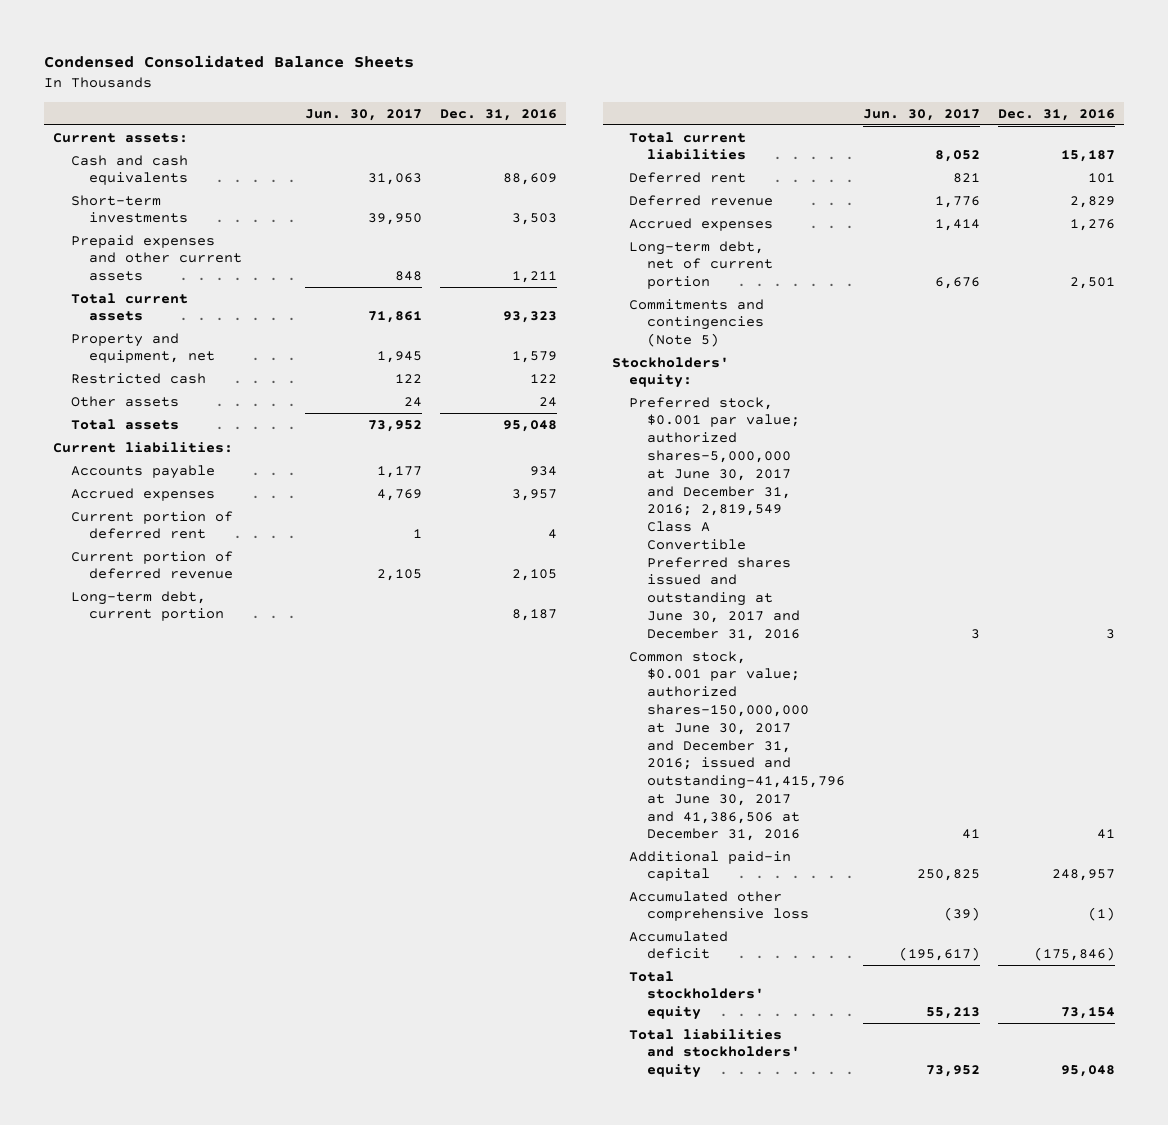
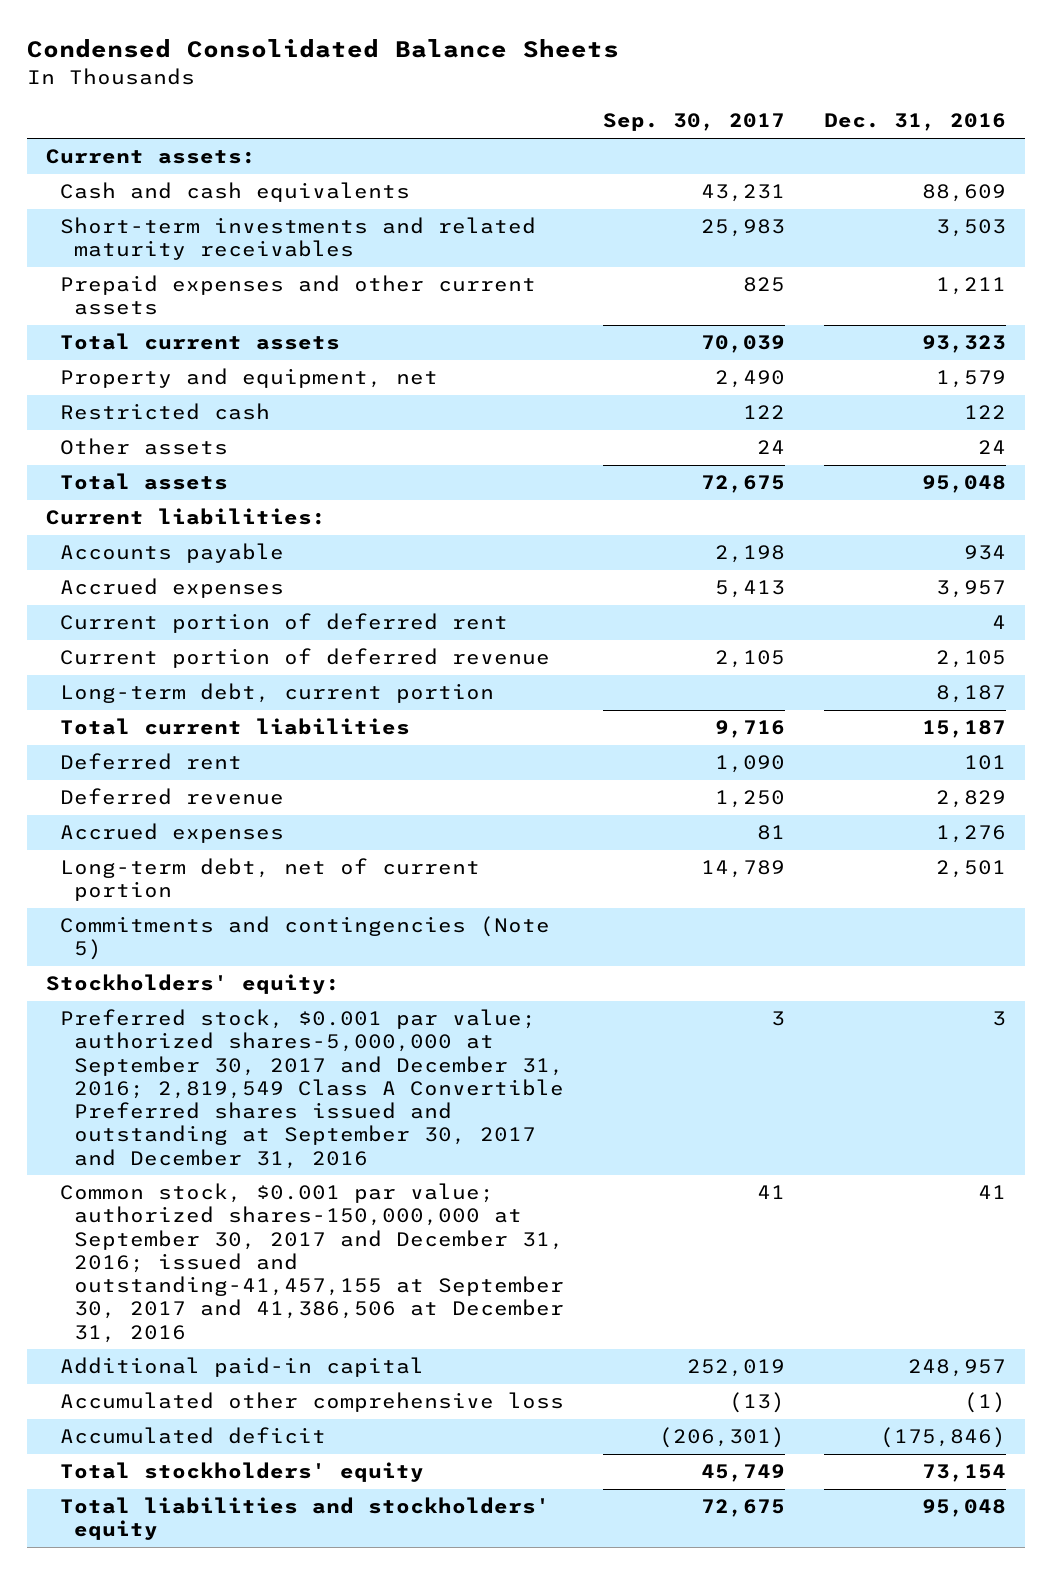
[304,108,422,121] Jun. 30, 2017 -> none
none -> [603,113,786,132] Sep. 30, 2017
[71,194,188,224] Short-term investments -> [60,217,537,261] Short-term investments and related maturity receivables
[629,396,801,641] Preferred stock, $0.001 par value; authorized shares-5,000,000 at June 30, 2017 and December 31, 2016; 2,819,549 Class A Convertible Preferred shares issued and outstanding at June 30, 2017 and December 31, 2016 -> [60,1009,565,1169] Preferred stock, $0.001 par value; authorized shares-5,000,000 at September 30, 2017 and December 31, 2016; 2,819,549 Class A Convertible Preferred shares issued and outstanding at September 30, 2017 and December 31, 2016
[629,650,846,842] Common stock, $0.001 par value; authorized shares-150,000,000 at June 30, 2017 and December 31, 2016; issued and outstanding-41,415,796 at June 30, 2017 and 41,386,506 at December 31, 2016 -> [60,1183,565,1343] Common stock, $0.001 par value; authorized shares-150,000,000 at September 30, 2017 and December 31, 2016; issued and outstanding-41,457,155 at September 30, 2017 and 41,386,506 at December 31, 2016

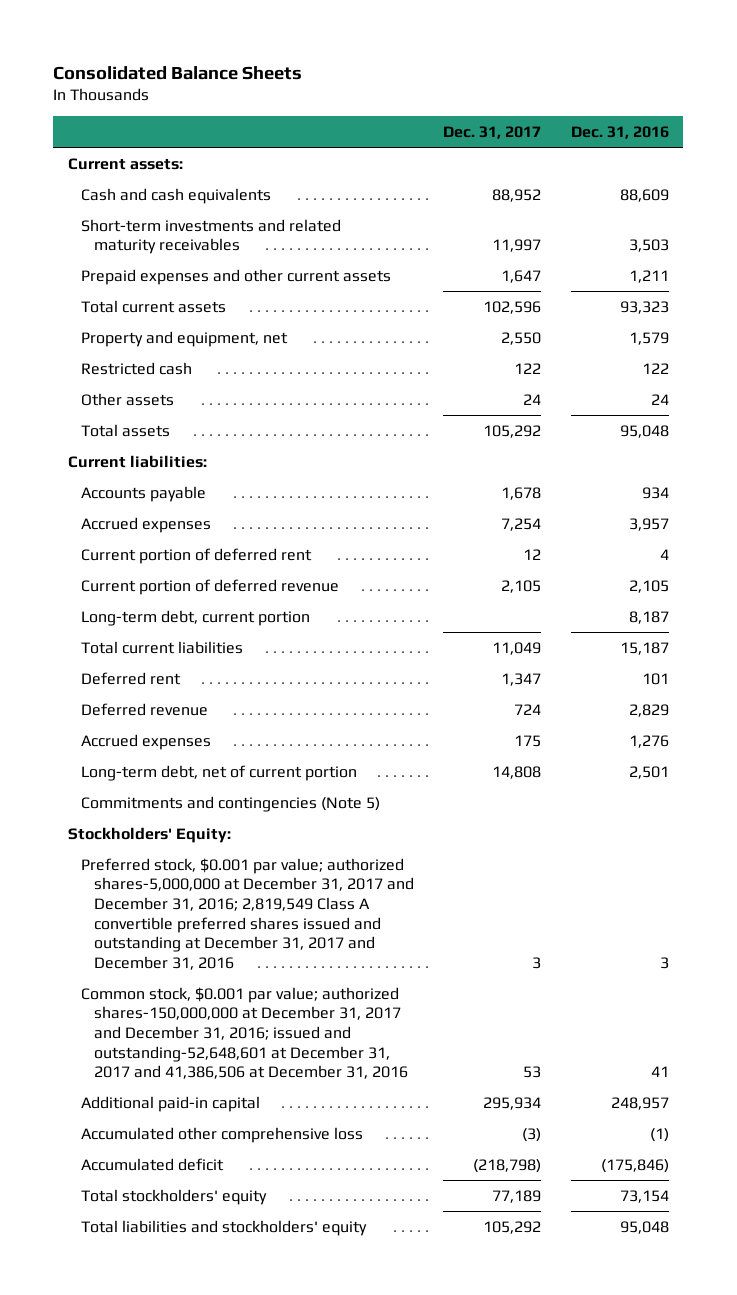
[26,39,619,59] Condensed Consolidated Balance Sheets -> [53,65,303,80] Consolidated Balance Sheets
[603,113,786,132] Sep. 30, 2017 -> none
none -> [443,126,542,140] Dec. 31, 2017
[46,974,341,995] Stockholders' equity: -> [68,826,232,843] Stockholders' Equity:
[60,1009,565,1169] Preferred stock, $0.001 par value; authorized shares-5,000,000 at September 30, 2017 and December 31, 2016; 2,819,549 Class A Convertible Preferred shares issued and outstanding at September 30, 2017 and December 31, 2016 -> [81,857,415,971] Preferred stock, $0.001 par value; authorized shares-5,000,000 at December 31, 2017 and December 31, 2016; 2,819,549 Class A convertible preferred shares issued and outstanding at December 31, 2017 and December 31, 2016
[60,1183,565,1343] Common stock, $0.001 par value; authorized shares-150,000,000 at September 30, 2017 and December 31, 2016; issued and outstanding-41,457,155 at September 30, 2017 and 41,386,506 at December 31, 2016 -> [81,986,409,1080] Common stock, $0.001 par value; authorized shares-150,000,000 at December 31, 2017 and December 31, 2016; issued and outstanding-52,648,601 at December 31, 2017 and 41,386,506 at December 31, 2016

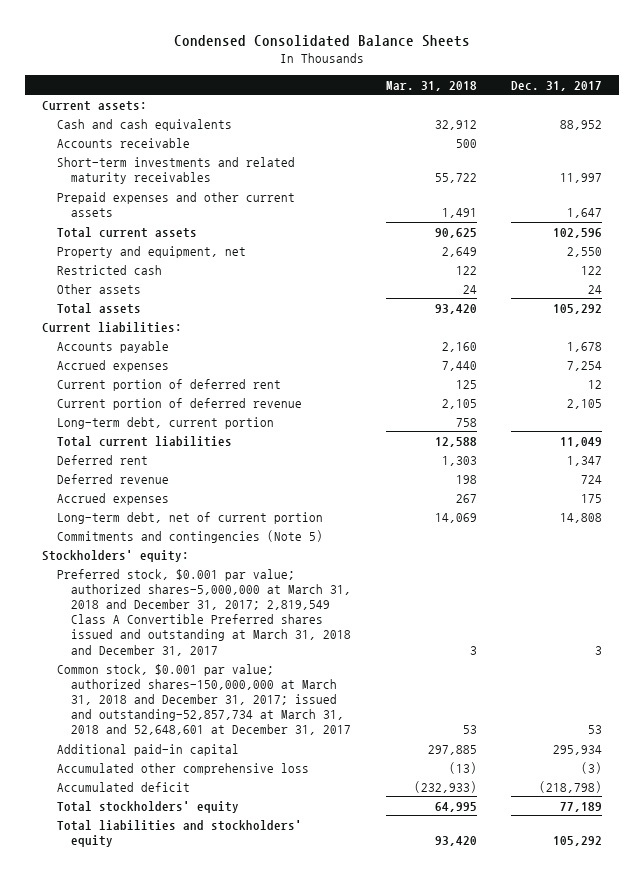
[53,65,303,80] Consolidated Balance Sheets -> [174,34,471,47] Condensed Consolidated Balance Sheets
[570,126,669,140] Dec. 31, 2016 -> none
none -> [385,80,477,91] Mar. 31, 2018
none -> [56,137,190,148] Accounts receivable
[68,826,232,843] Stockholders' Equity: -> [42,549,190,562] Stockholders' equity:
[81,857,415,971] Preferred stock, $0.001 par value; authorized shares-5,000,000 at December 31, 2017 and December 31, 2016; 2,819,549 Class A convertible preferred shares issued and outstanding at December 31, 2017 and December 31, 2016 -> [56,568,352,656] Preferred stock, $0.001 par value; authorized shares-5,000,000 at March 31, 2018 and December 31, 2017; 2,819,549 Class A Convertible Preferred shares issued and outstanding at March 31, 2018 and December 31, 2017
[81,986,409,1080] Common stock, $0.001 par value; authorized shares-150,000,000 at December 31, 2017 and December 31, 2016; issued and outstanding-52,648,601 at December 31, 2017 and 41,386,506 at December 31, 2016 -> [56,663,352,736] Common stock, $0.001 par value; authorized shares-150,000,000 at March 31, 2018 and December 31, 2017; issued and outstanding-52,857,734 at March 31, 2018 and 52,648,601 at December 31, 2017

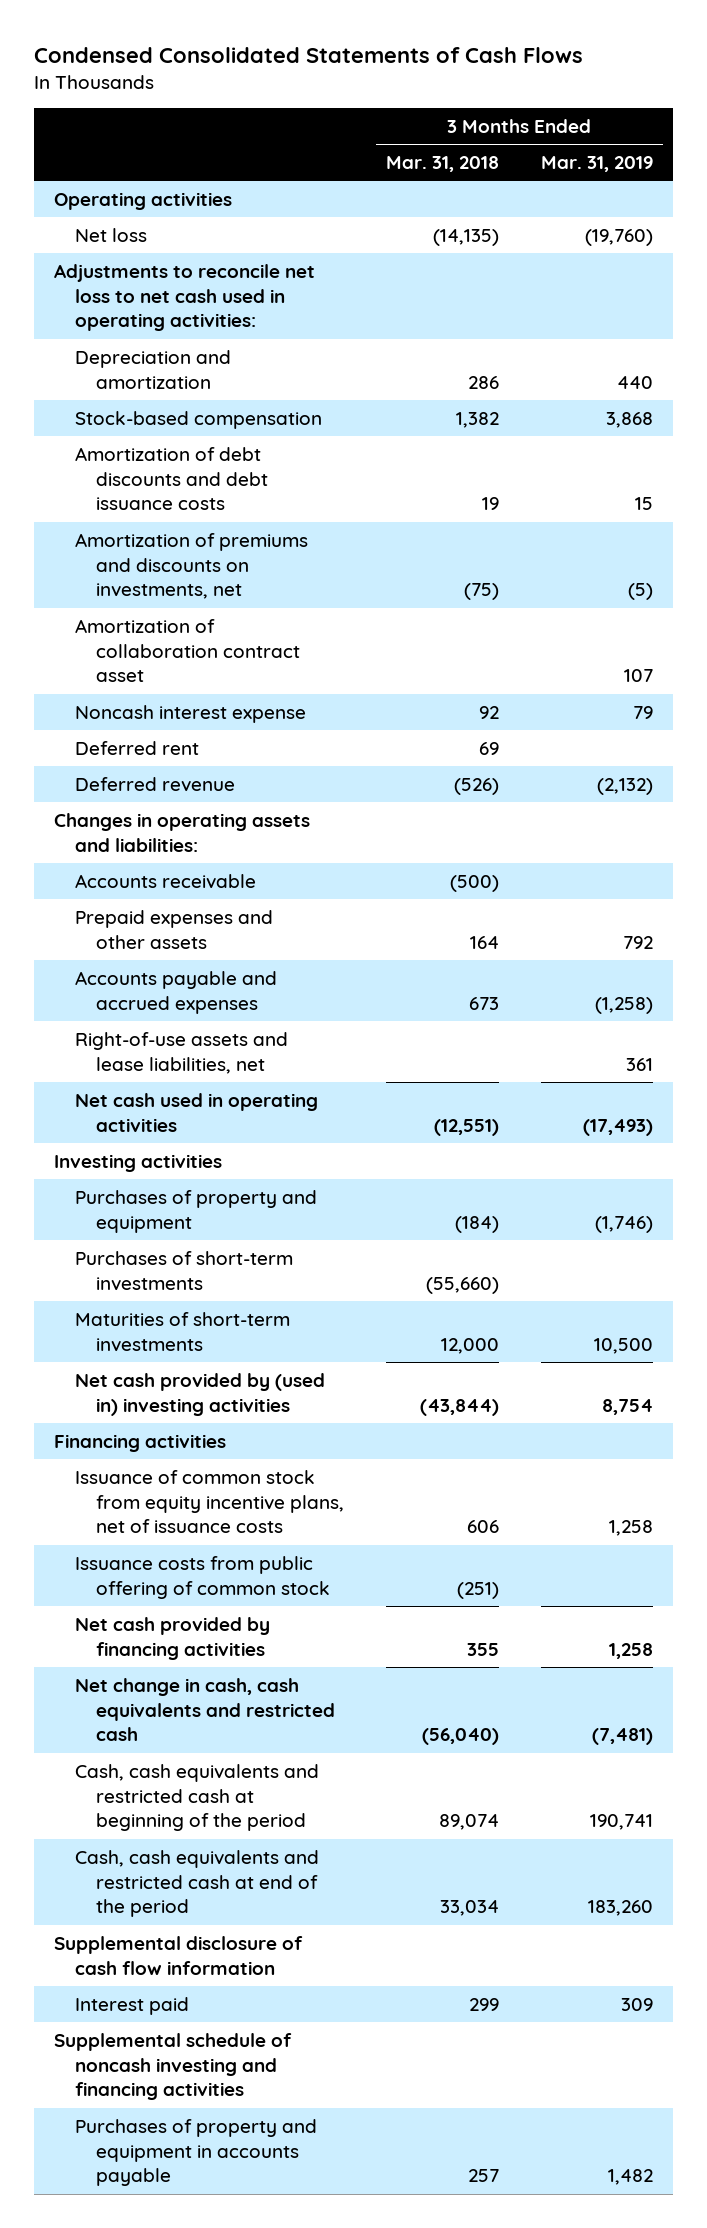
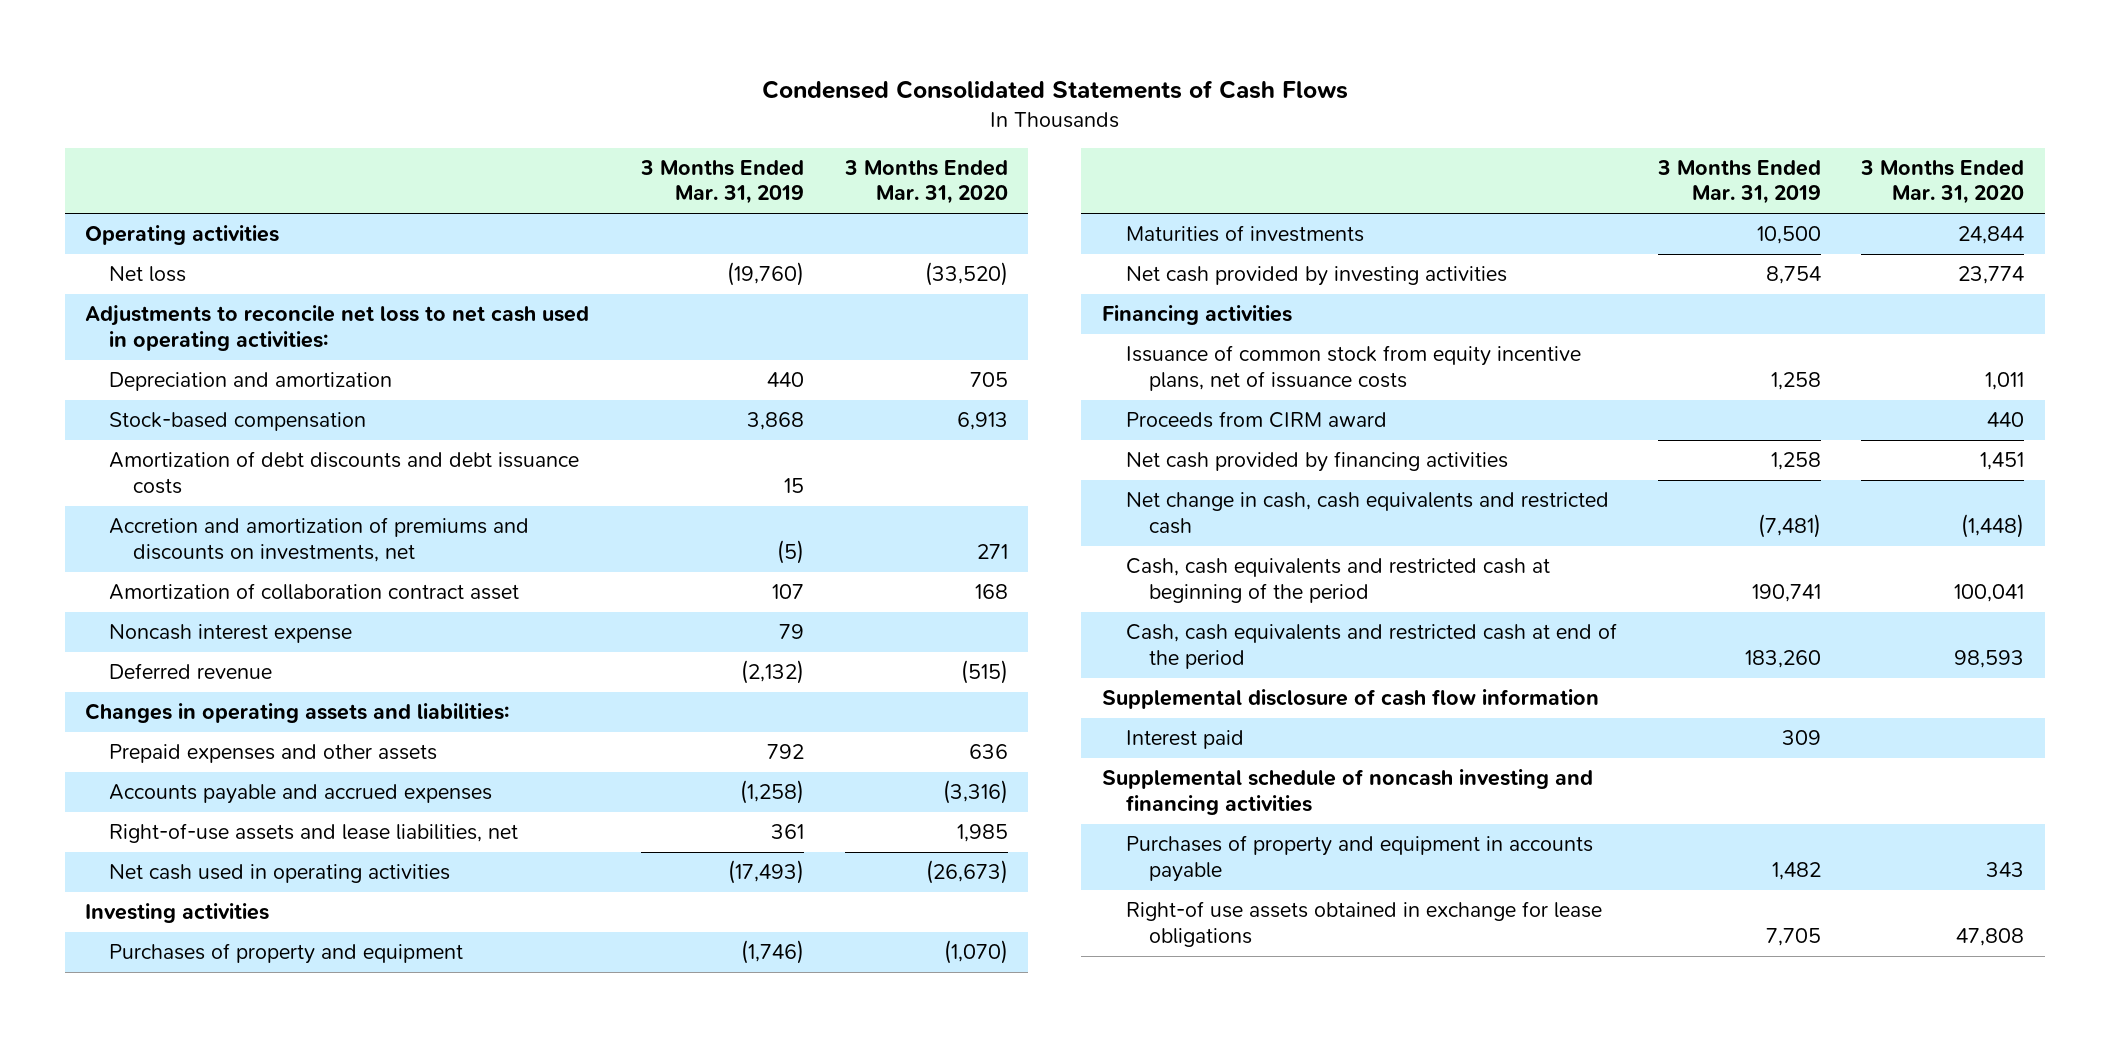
[385,156,499,173] Mar. 31, 2018 -> none
none -> [843,160,1008,205] 3 Months Ended Mar. 31, 2020
[75,532,309,600] Amortization of premiums and discounts on investments, net -> [108,517,529,562] Accretion and amortization of premiums and discounts on investments, net
[75,740,200,755] Deferred rent -> none
[75,873,257,889] Accounts receivable -> none
[75,1250,294,1291] Purchases of short-term investments -> none
[75,1311,291,1352] Maturities of short-term investments -> [1125,225,1364,243] Maturities of investments
[75,1372,326,1416] Net cash provided by (used in) investing activities -> [1125,266,1507,287] Net cash provided by investing activities
[75,1555,331,1599] Issuance costs from public offering of common stock -> none
none -> [1125,411,1387,429] Proceeds from CIRM award
none -> [1125,901,1602,947] Right-of use assets obtained in exchange for lease obligations

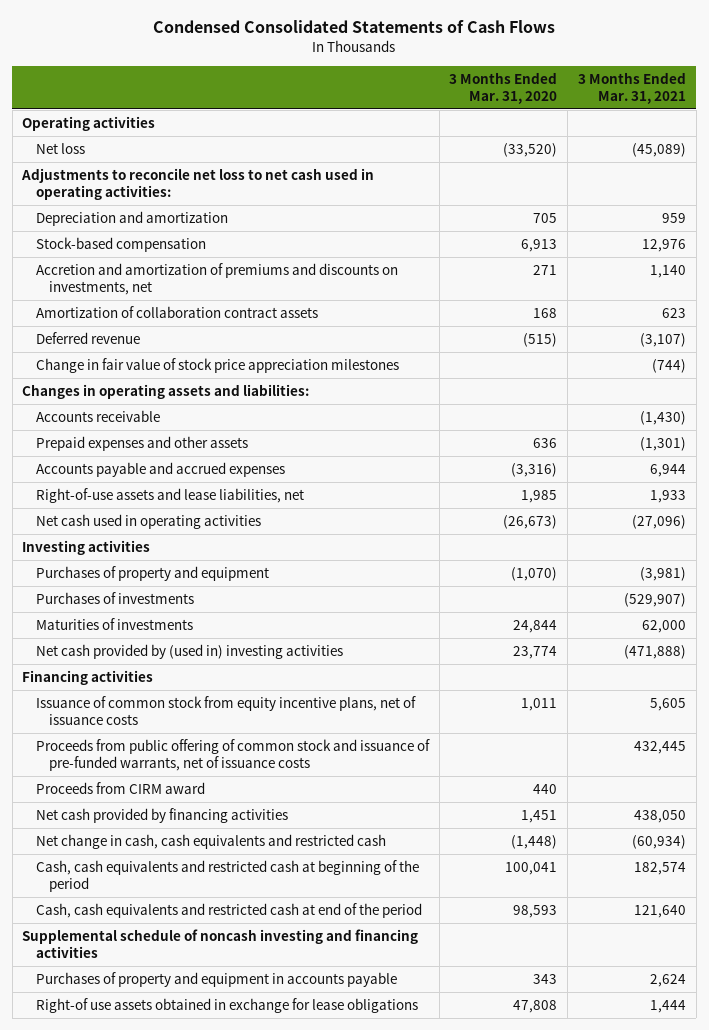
[639,160,804,205] 3 Months Ended Mar. 31, 2019 -> none
none -> [578,71,687,105] 3 Months Ended Mar. 31, 2021
[108,451,579,494] Amortization of debt discounts and debt issuance costs -> none
[108,624,352,644] Noncash interest expense -> none
[108,583,519,601] Amortization of collaboration contract asset -> [35,305,318,318] Amortization of collaboration contract assets
none -> [35,357,399,373] Change in fair value of stock price appreciation milestones
none -> [35,409,160,422] Accounts receivable
none -> [35,591,194,604] Purchases of investments
[1125,266,1507,287] Net cash provided by investing activities -> [35,643,343,659] Net cash provided by (used in) investing activities
none -> [35,738,430,772] Proceeds from public offering of common stock and issuance of pre-funded warrants, net of issuance costs
[1101,689,1599,710] Supplemental disclosure of cash flow information -> none
[1125,730,1244,750] Interest paid -> none

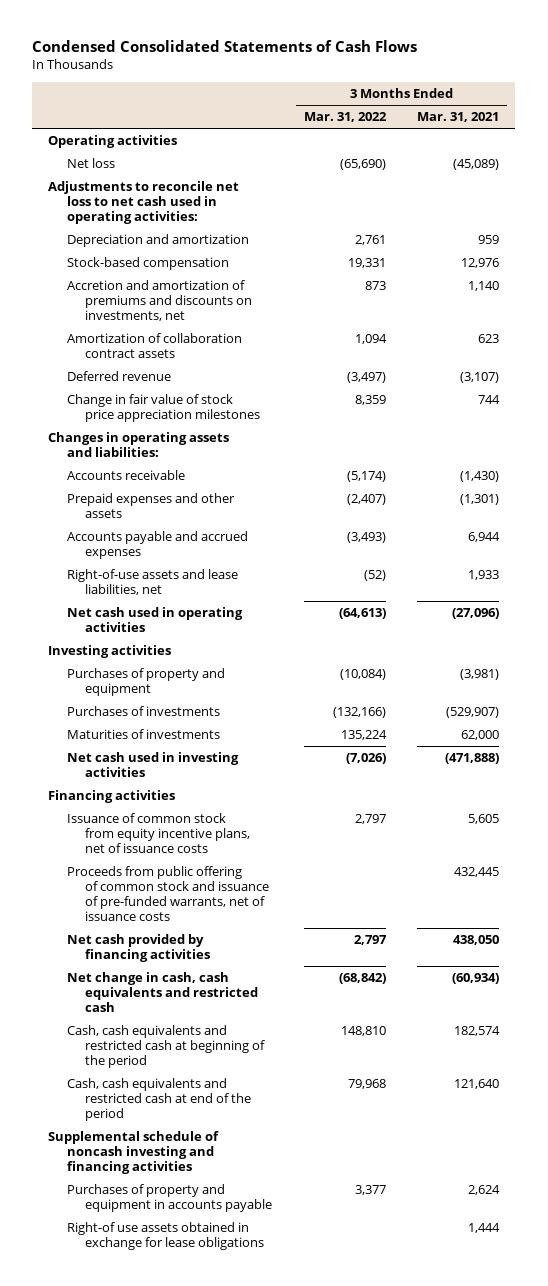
[449,71,558,105] 3 Months Ended Mar. 31, 2020 -> none
none -> [303,112,387,123] Mar. 31, 2022
[652,358,687,373] (744) -> [478,395,501,405] 744
[35,643,343,659] Net cash provided by (used in) investing activities -> [66,752,239,778] Net cash used in investing activities
[35,781,205,794] Proceeds from CIRM award -> none

